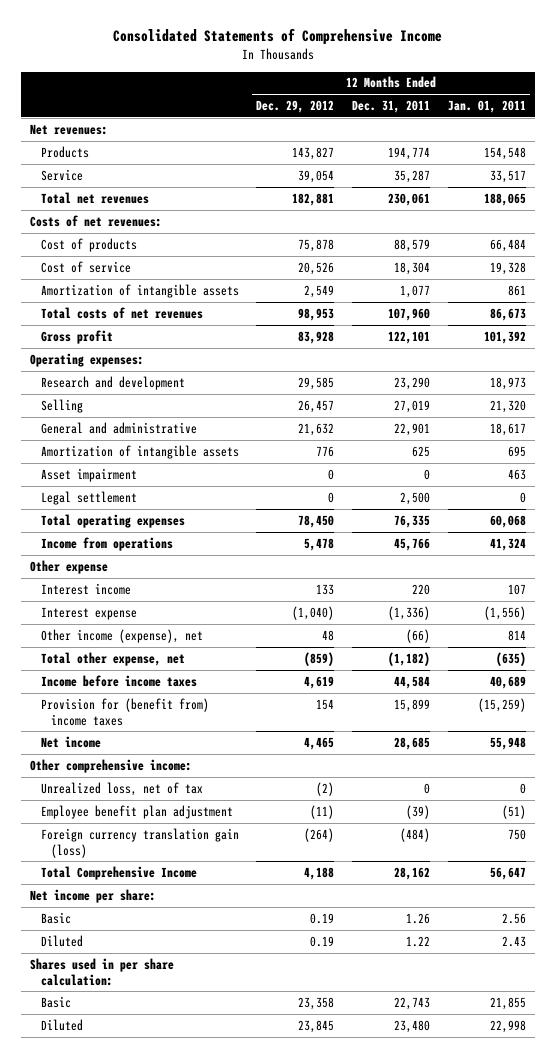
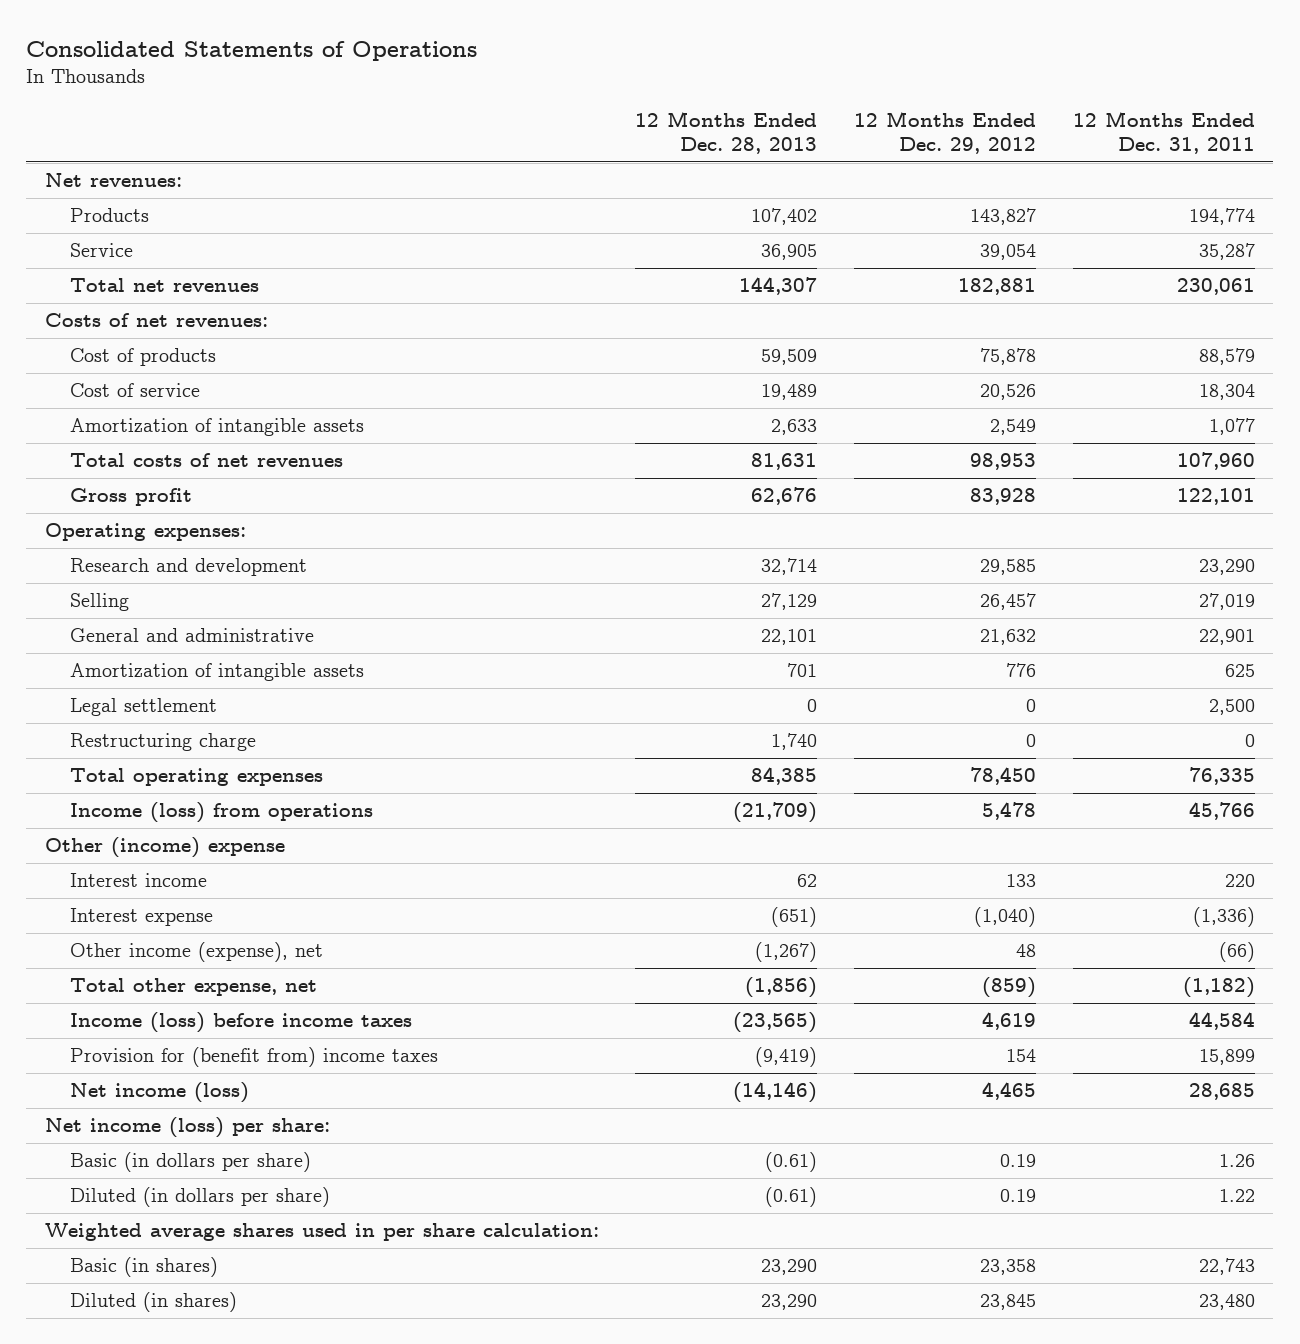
[112,28,442,46] Consolidated Statements of Comprehensive Income -> [26,40,478,61] Consolidated Statements of Operations
[447,99,526,113] Jan. 01, 2011 -> none
none -> [635,111,818,154] 12 Months Ended Dec. 28, 2013
[40,467,137,482] Asset impairment -> none
none -> [69,733,256,752] Restructuring charge
[40,536,173,551] Income from operations -> [69,802,373,824] Income (loss) from operations
[30,559,109,574] Other expense -> [44,837,285,859] Other (income) expense
[40,674,197,687] Income before income taxes -> [69,1012,412,1034] Income (loss) before income taxes
[30,758,193,773] Other comprehensive income: -> none
[40,781,203,796] Unrealized loss, net of tax -> none
[40,804,233,819] Employee benefit plan adjustment -> none
[40,827,239,858] Foreign currency translation gain (loss) -> none
[40,865,197,880] Total Comprehensive Income -> none
[40,735,101,748] Net income -> [69,1082,249,1104] Net income (loss)
[30,888,157,903] Net income per share: -> [44,1117,330,1139] Net income (loss) per share:
[40,911,71,924] Basic -> [69,1152,311,1173] Basic (in dollars per share)
[40,934,83,947] Diluted -> [69,1187,330,1208] Diluted (in dollars per share)
[30,957,175,986] Shares used in per share calculation: -> [44,1223,599,1242] Weighted average shares used in per share calculation:
[40,995,71,1008] Basic -> [69,1257,218,1278] Basic (in shares)
[40,1018,83,1031] Diluted -> [69,1292,237,1313] Diluted (in shares)

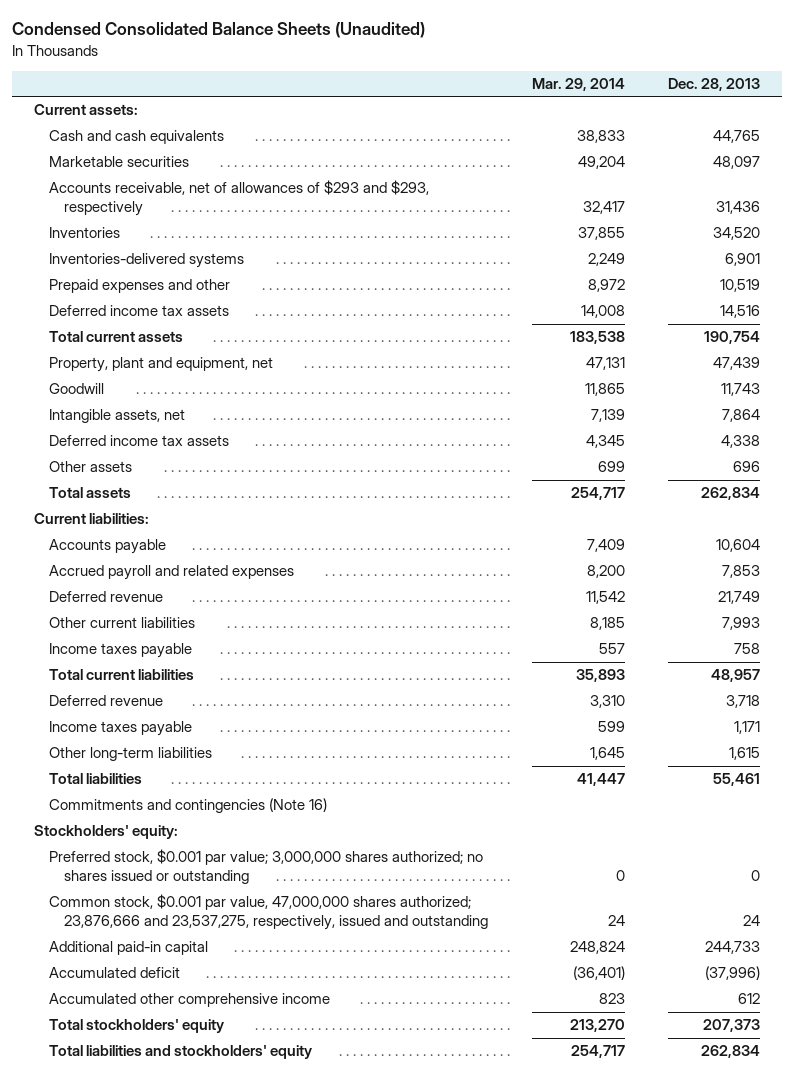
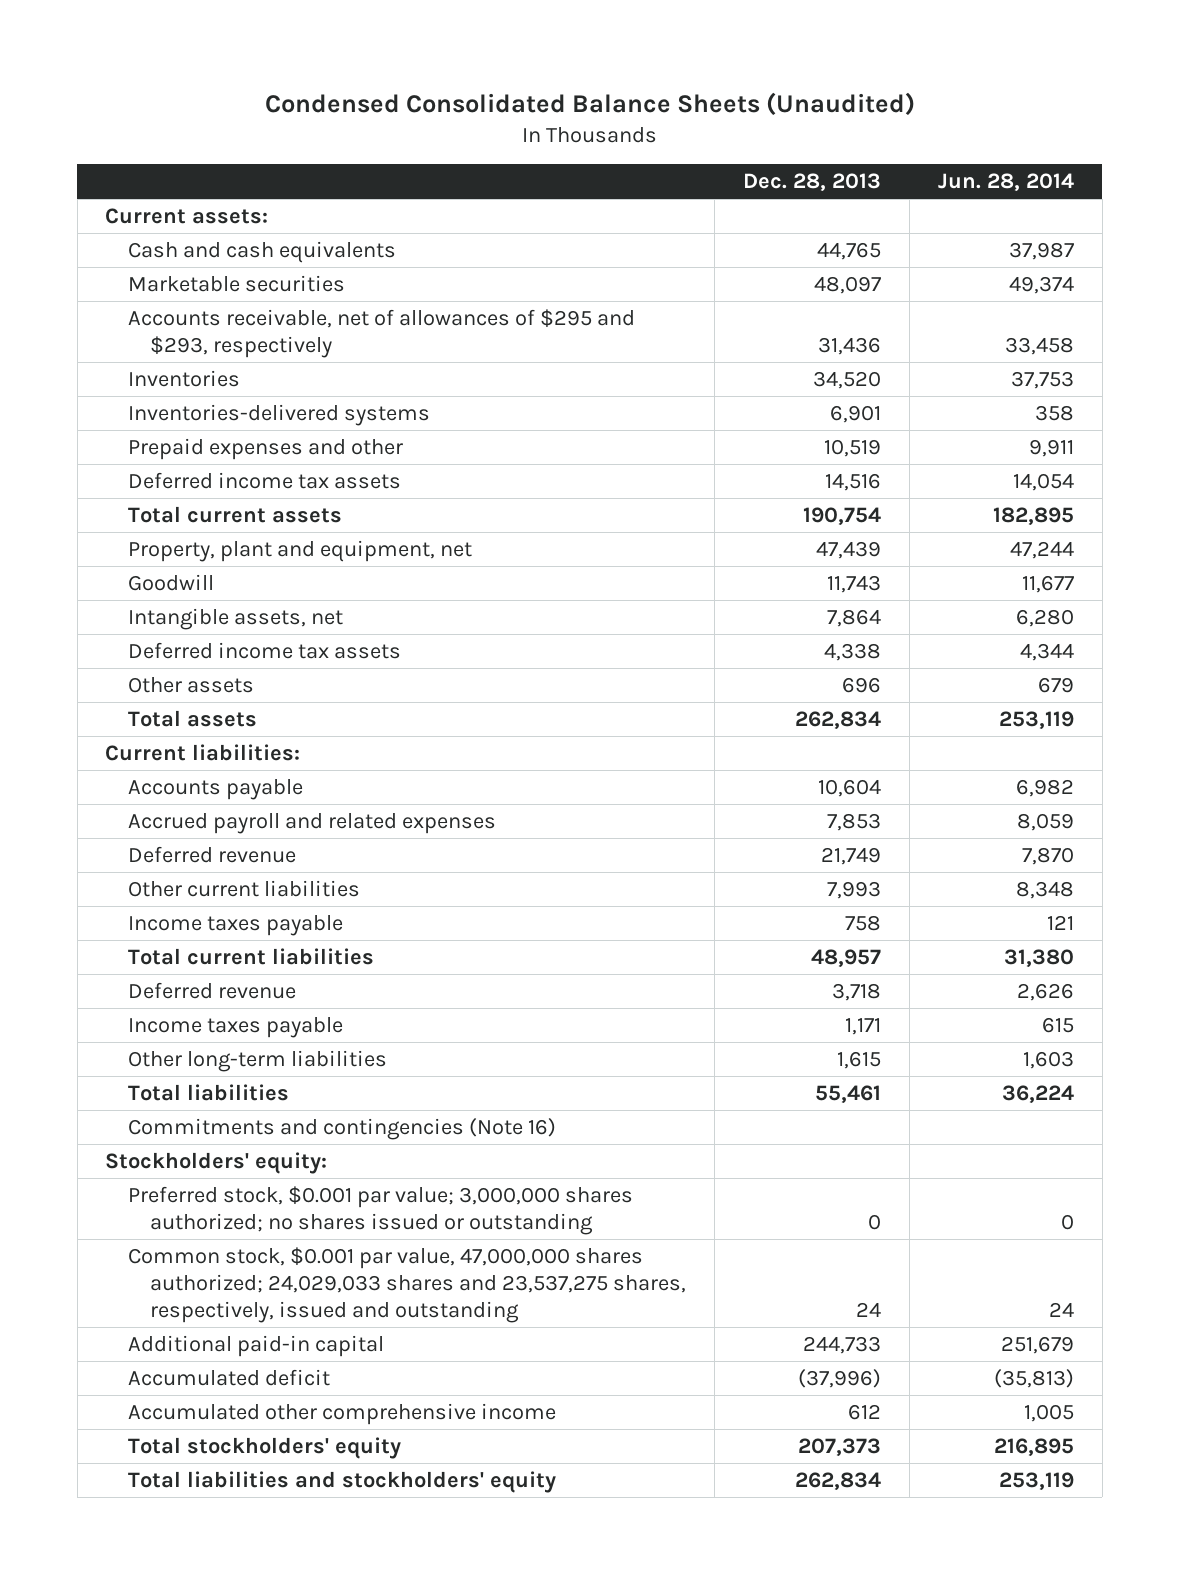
[531,77,625,91] Mar. 29, 2014 -> none
none -> [937,172,1074,191] Jun. 28, 2014
[49,180,430,217] Accounts receivable, net of allowances of $293 and $293, respectively -> [127,309,635,359] Accounts receivable, net of allowances of $295 and $293, respectively
[49,894,489,931] Common stock, $0.001 par value, 47,000,000 shares authorized; 23,876,666 and 23,537,275, respectively, issued and outstanding -> [127,1247,687,1324] Common stock, $0.001 par value, 47,000,000 shares authorized; 24,029,033 shares and 23,537,275 shares, respectively, issued and outstanding

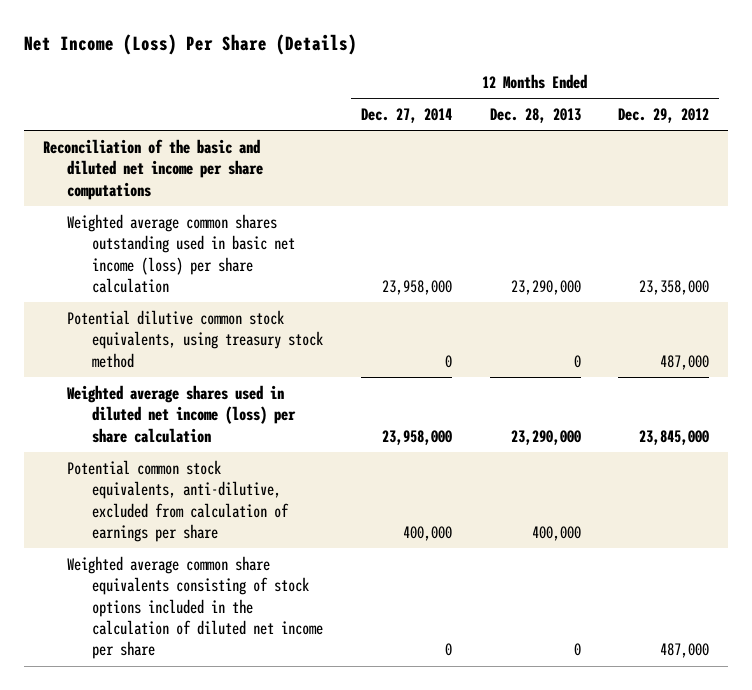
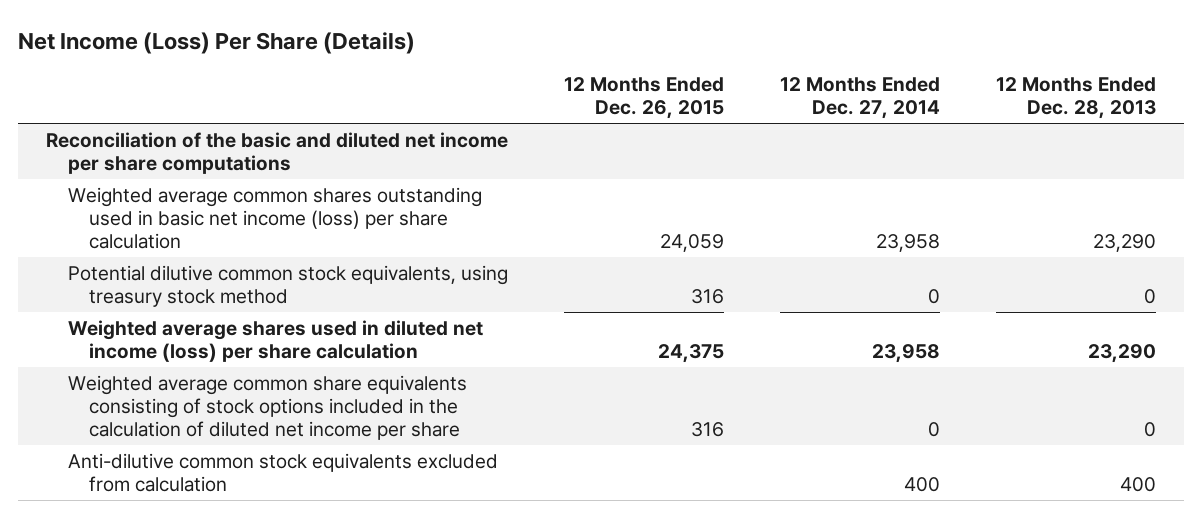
[618,108,710,124] Dec. 29, 2012 -> none
none -> [564,77,725,120] 12 Months Ended Dec. 26, 2015
[381,280,452,296] 23,958,000 -> [876,234,941,253] 23,958
[510,280,581,296] 23,290,000 -> [1093,234,1157,253] 23,290
[67,459,290,543] Potential common stock equivalents, anti-dilutive, excluded from calculation of earnings per share -> none
[381,429,452,445] 23,958,000 -> [872,343,941,363] 23,958
[510,429,581,445] 23,290,000 -> [1088,343,1157,363] 23,290
none -> [67,452,498,492] Anti-dilutive common stock equivalents excluded from calculation

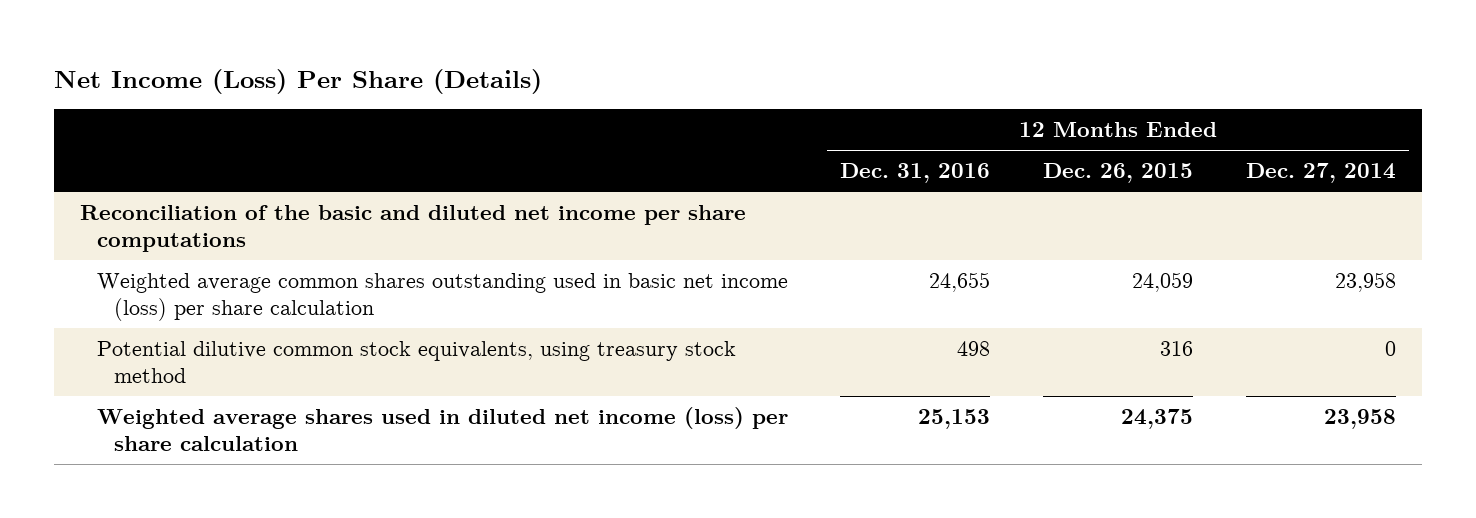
[996,77,1157,120] 12 Months Ended Dec. 28, 2013 -> none
none -> [840,163,991,184] Dec. 31, 2016
[67,374,467,441] Weighted average common share equivalents consisting of stock options included in the calculation of diluted net income per share -> none
[67,452,498,492] Anti-dilutive common stock equivalents excluded from calculation -> none

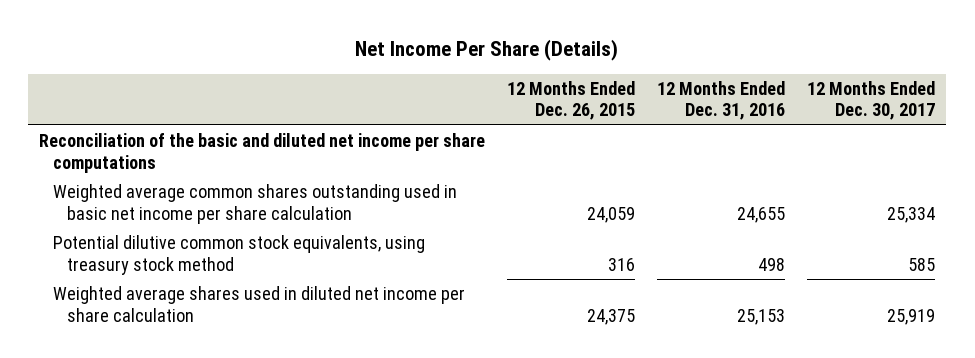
[53,68,542,94] Net Income (Loss) Per Share (Details) -> [355,38,619,61] Net Income Per Share (Details)
[1245,163,1396,184] Dec. 27, 2014 -> none
none -> [807,80,936,121] 12 Months Ended Dec. 30, 2017
[96,272,788,321] Weighted average common shares outstanding used in basic net income (loss) per share calculation -> [53,184,458,224] Weighted average common shares outstanding used in basic net income per share calculation
[96,406,788,451] Weighted average shares used in diluted net income (loss) per share calculation -> [53,286,466,322] Weighted average shares used in diluted net income per share calculation

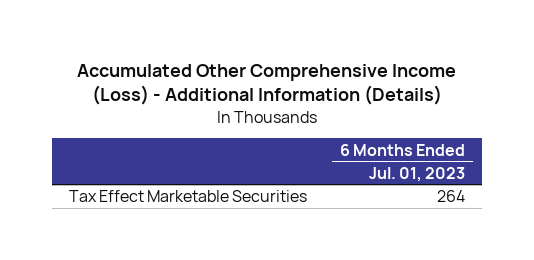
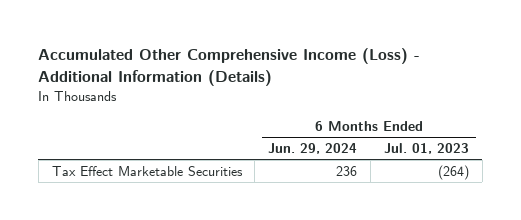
none -> [268,143,358,155] Jun. 29, 2024
[437,190,466,203] 264 -> [437,165,469,181] (264)

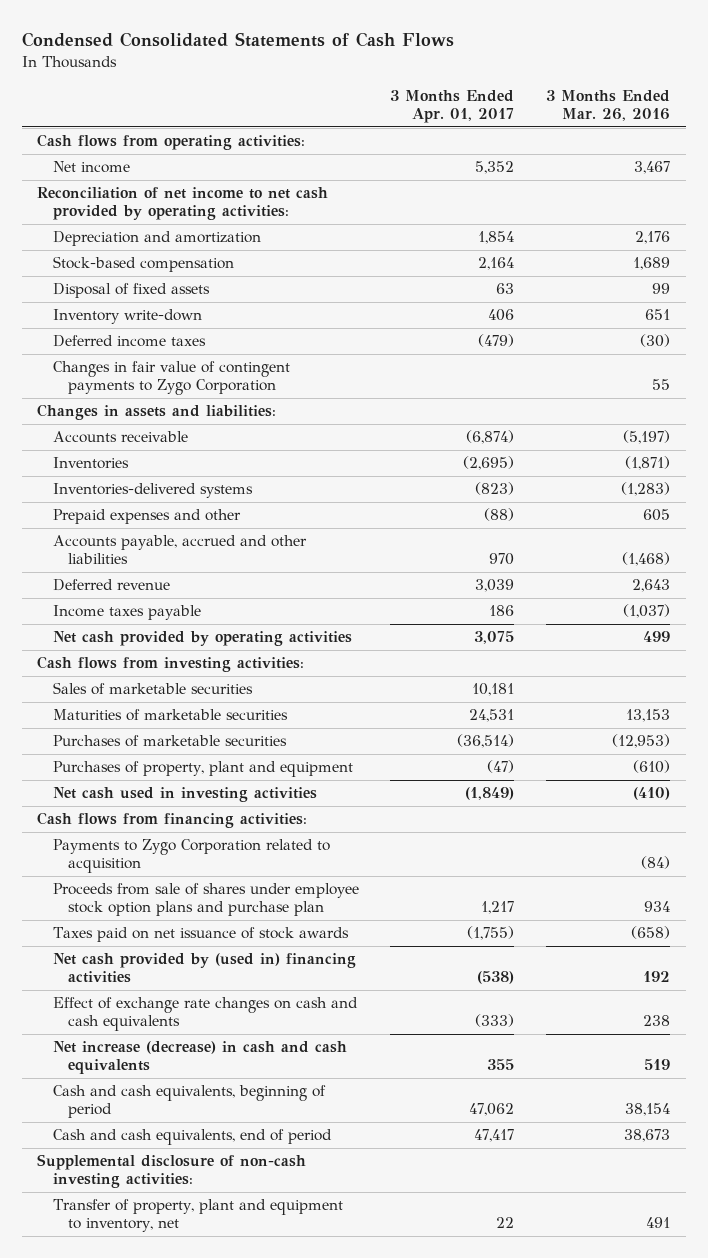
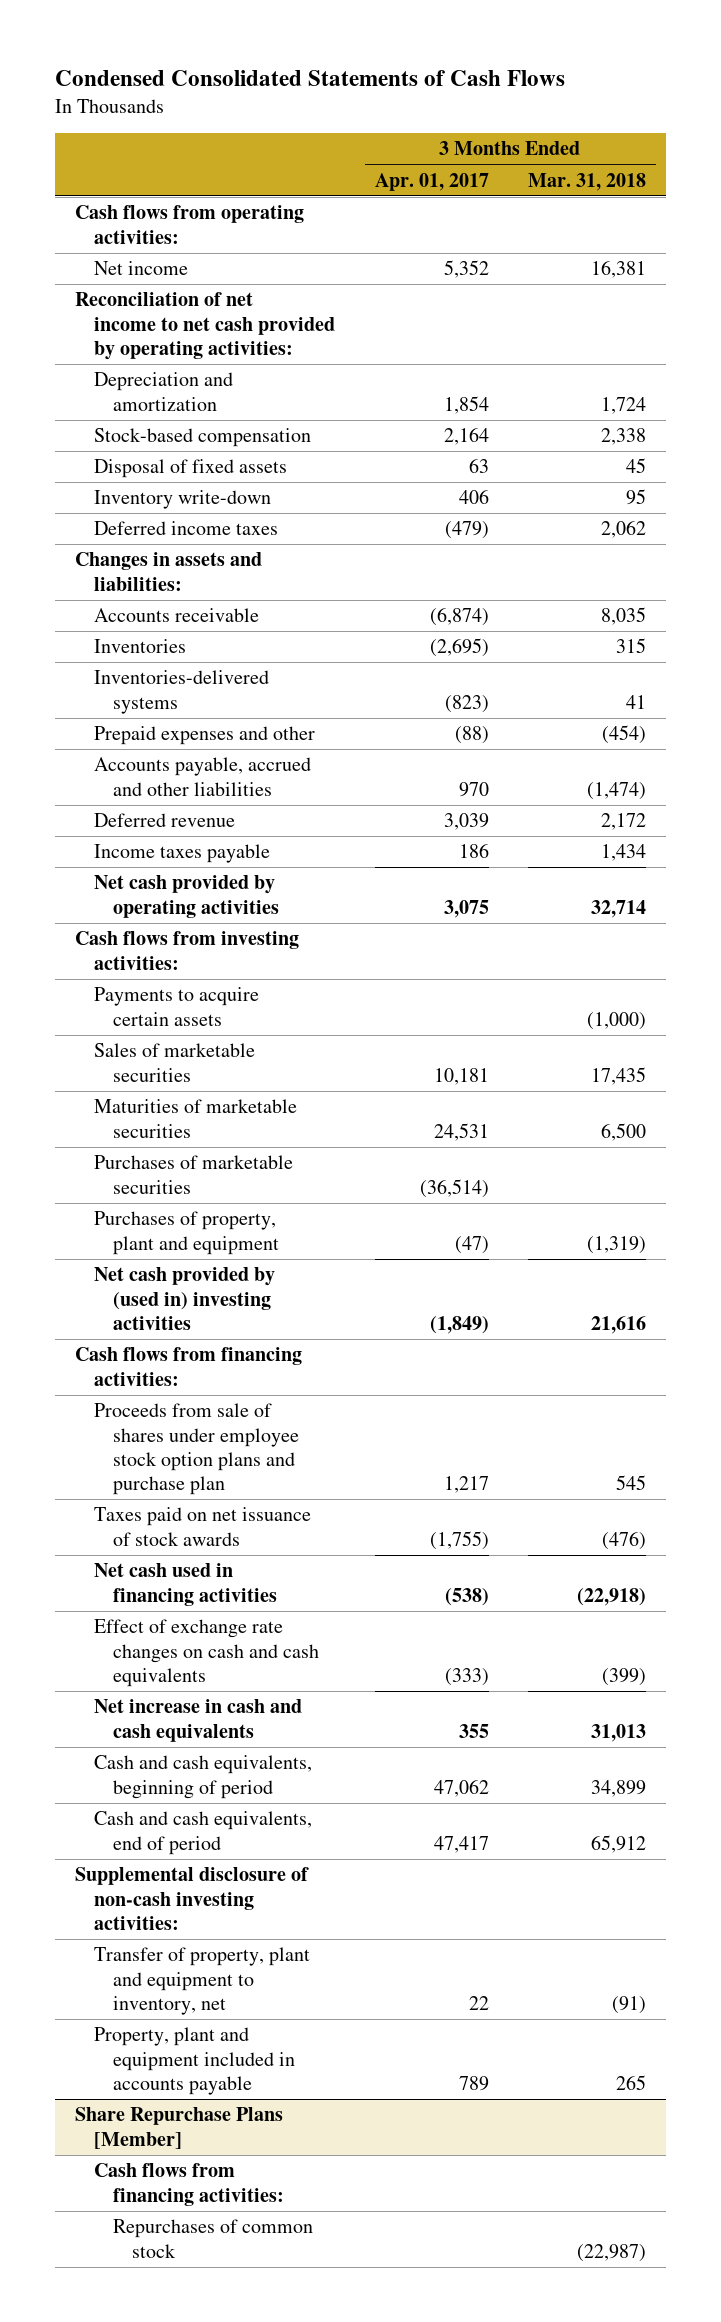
[546,89,671,122] 3 Months Ended Mar. 26, 2016 -> none
none -> [528,172,647,191] Mar. 31, 2018
[52,361,290,396] Changes in fair value of contingent payments to Zygo Corporation -> none
none -> [93,987,259,1026] Payments to acquire certain assets
[52,787,317,803] Net cash used in investing activities -> [93,1267,275,1331] Net cash provided by (used in) investing activities
[52,839,330,874] Payments to Zygo Corporation related to acquisition -> none
[52,953,356,984] Net cash provided by (used in) financing activities -> [93,1563,278,1606] Net cash used in financing activities
[52,1041,347,1075] Net increase (decrease) in cash and cash equivalents -> [93,1699,302,1742] Net increase in cash and cash equivalents
none -> [93,2027,296,2096] Property, plant and equipment included in accounts payable
none -> [74,2107,283,2149] Share Repurchase Plans [Member]
none -> [93,2163,285,2206] Cash flows from financing activities:
none -> [113,2219,314,2258] Repurchases of common stock

